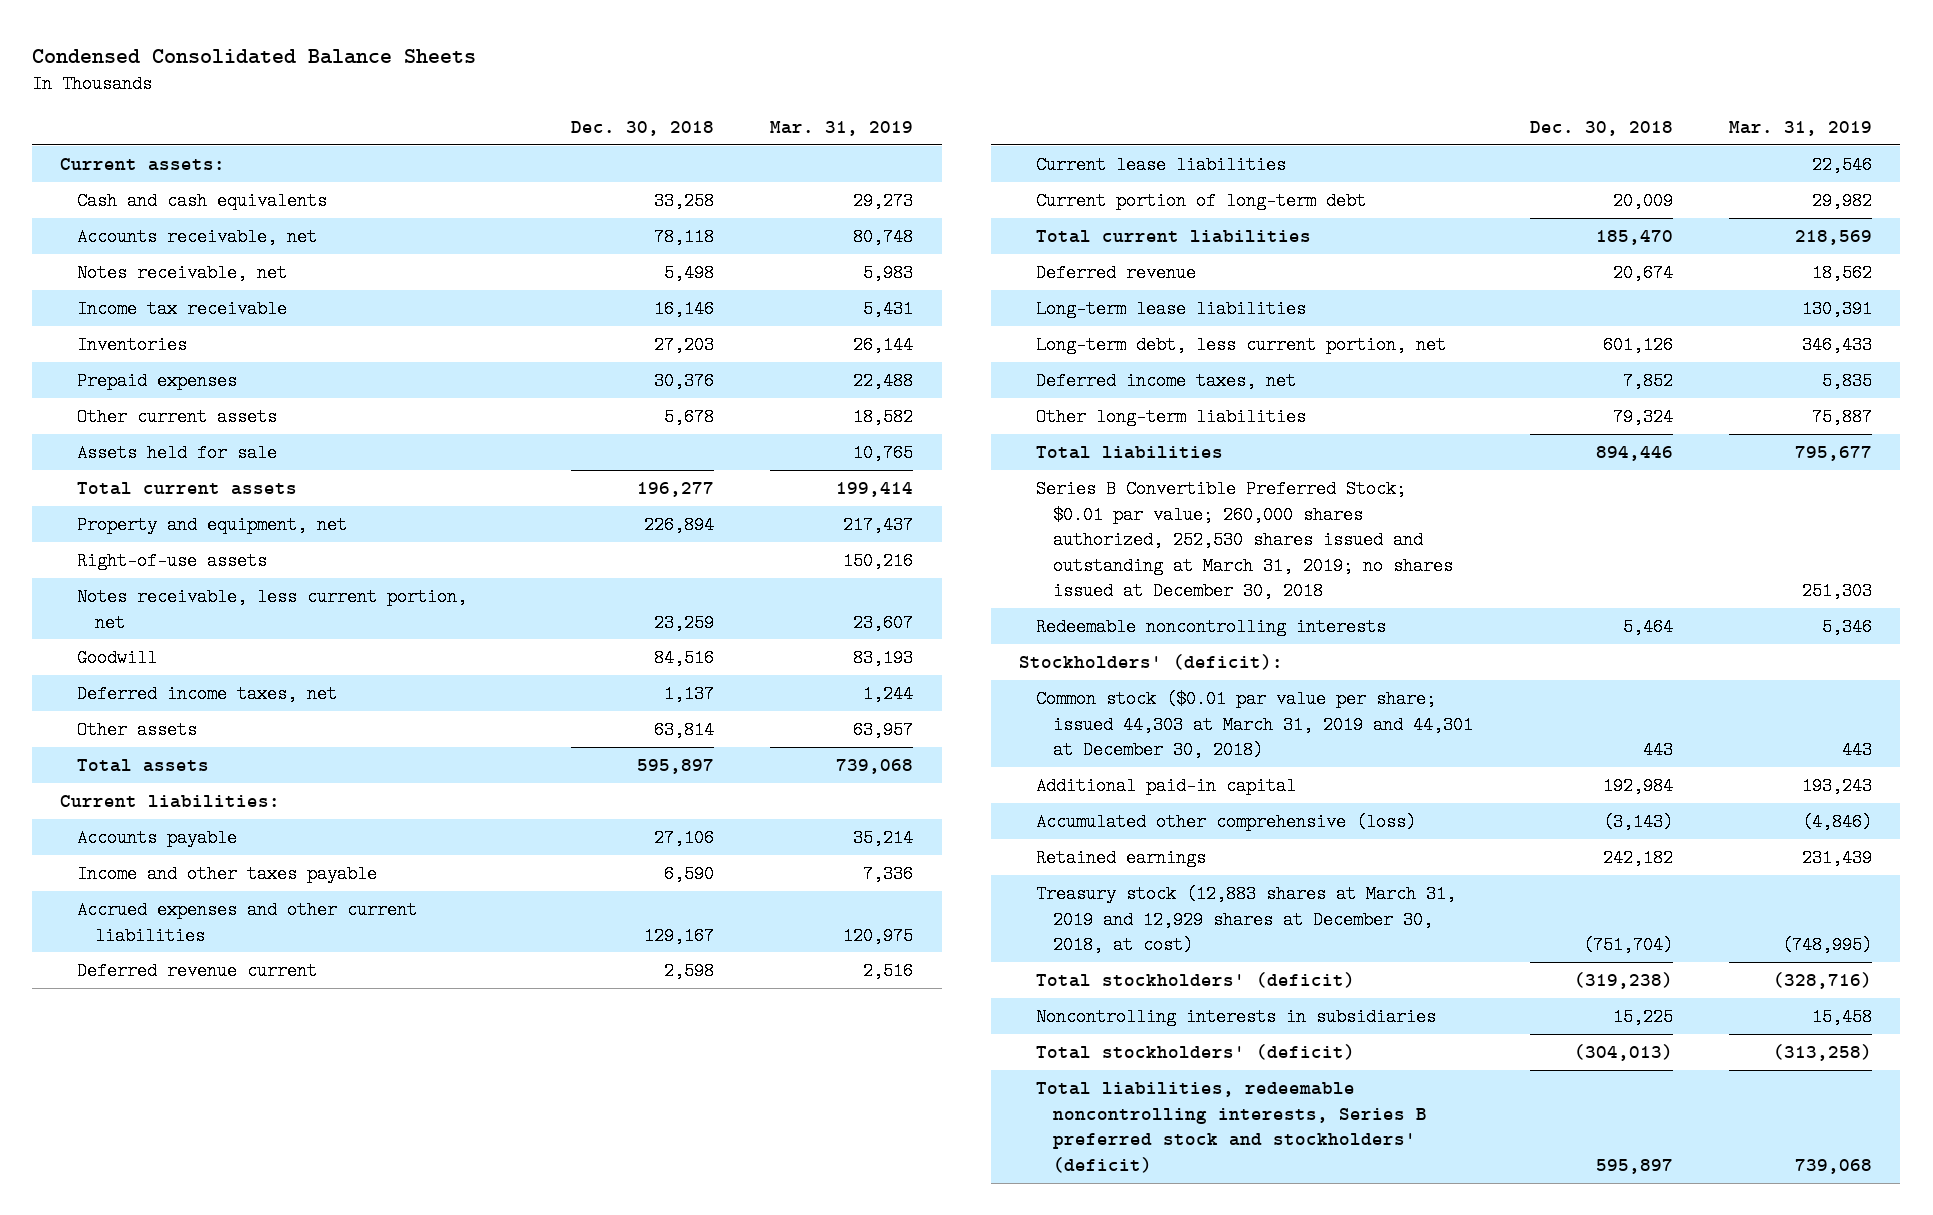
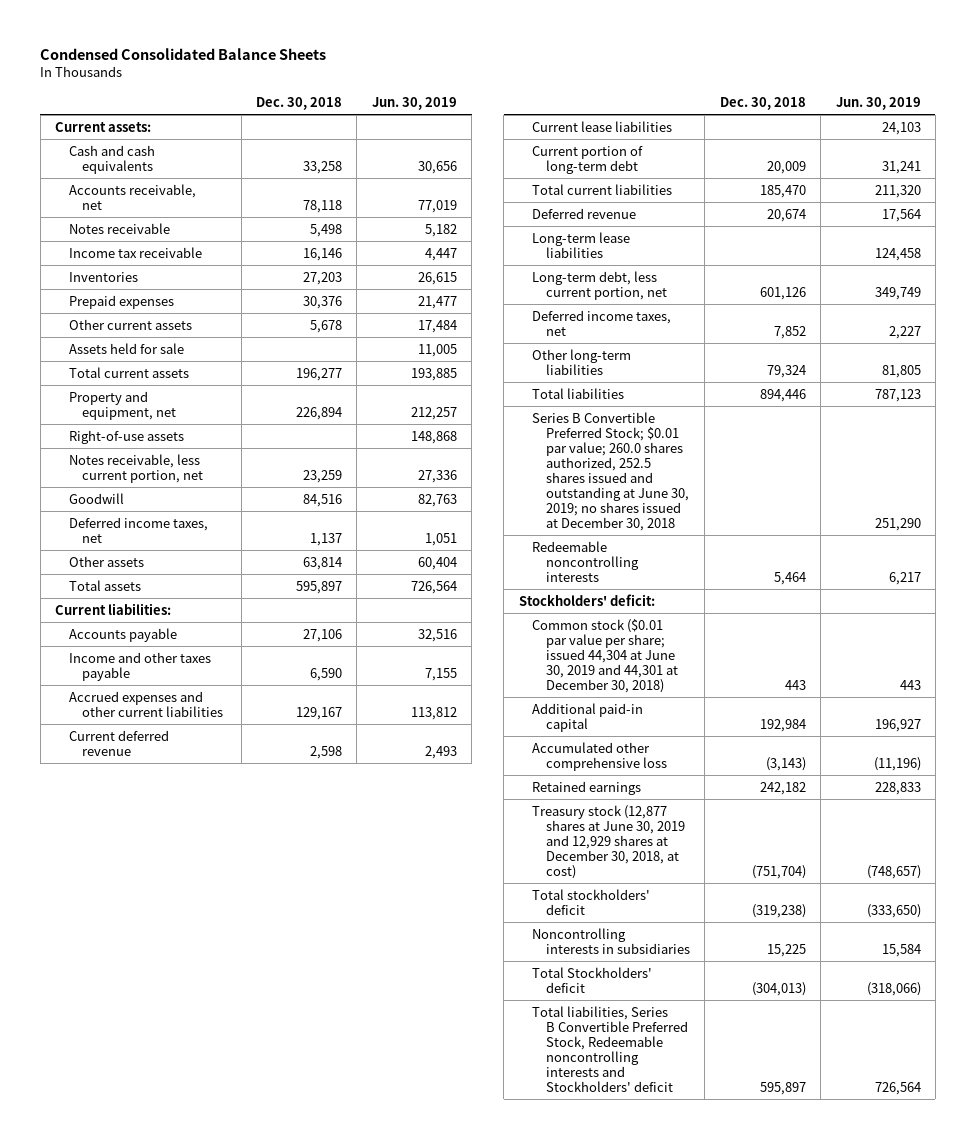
[770,121,914,137] Mar. 31, 2019 -> none
none -> [371,96,457,110] Jun. 30, 2019
[77,263,288,282] Notes receivable, net -> [68,222,170,234] Notes receivable
[77,961,318,980] Deferred revenue current -> [68,729,169,756] Current deferred revenue
[1036,479,1454,601] Series B Convertible Preferred Stock; $0.01 par value; 260,000 shares authorized, 252,530 shares issued and outstanding at March 31, 2019; no shares issued at December 30, 2018 -> [532,411,689,532] Series B Convertible Preferred Stock; $0.01 par value; 260.0 shares authorized, 252.5 shares issued and outstanding at June 30, 2019; no shares issued at December 30, 2018
[1019,653,1284,670] Stockholders' (deficit): -> [518,593,655,606] Stockholders' deficit:
[1036,689,1474,760] Common stock ($0.01 par value per share; issued 44,303 at March 31, 2019 and 44,301 at December 30, 2018) -> [532,618,678,693] Common stock ($0.01 par value per share; issued 44,304 at June 30, 2019 and 44,301 at December 30, 2018)
[1036,812,1417,831] Accumulated other comprehensive (loss) -> [532,741,667,771] Accumulated other comprehensive loss
[1036,884,1457,955] Treasury stock (12,883 shares at March 31, 2019 and 12,929 shares at December 30, 2018, at cost) -> [532,804,685,879] Treasury stock (12,877 shares at June 30, 2019 and 12,929 shares at December 30, 2018, at cost)
[1036,971,1356,988] Total stockholders' (deficit) -> [532,888,651,915] Total stockholders' deficit
[1036,1043,1356,1060] Total stockholders' (deficit) -> [532,966,653,993] Total Stockholders' deficit
[1036,1081,1428,1173] Total liabilities, redeemable noncontrolling interests, Series B preferred stock and stockholders' (deficit) -> [532,1005,688,1092] Total liabilities, Series B Convertible Preferred Stock, Redeemable noncontrolling interests and Stockholders' deficit

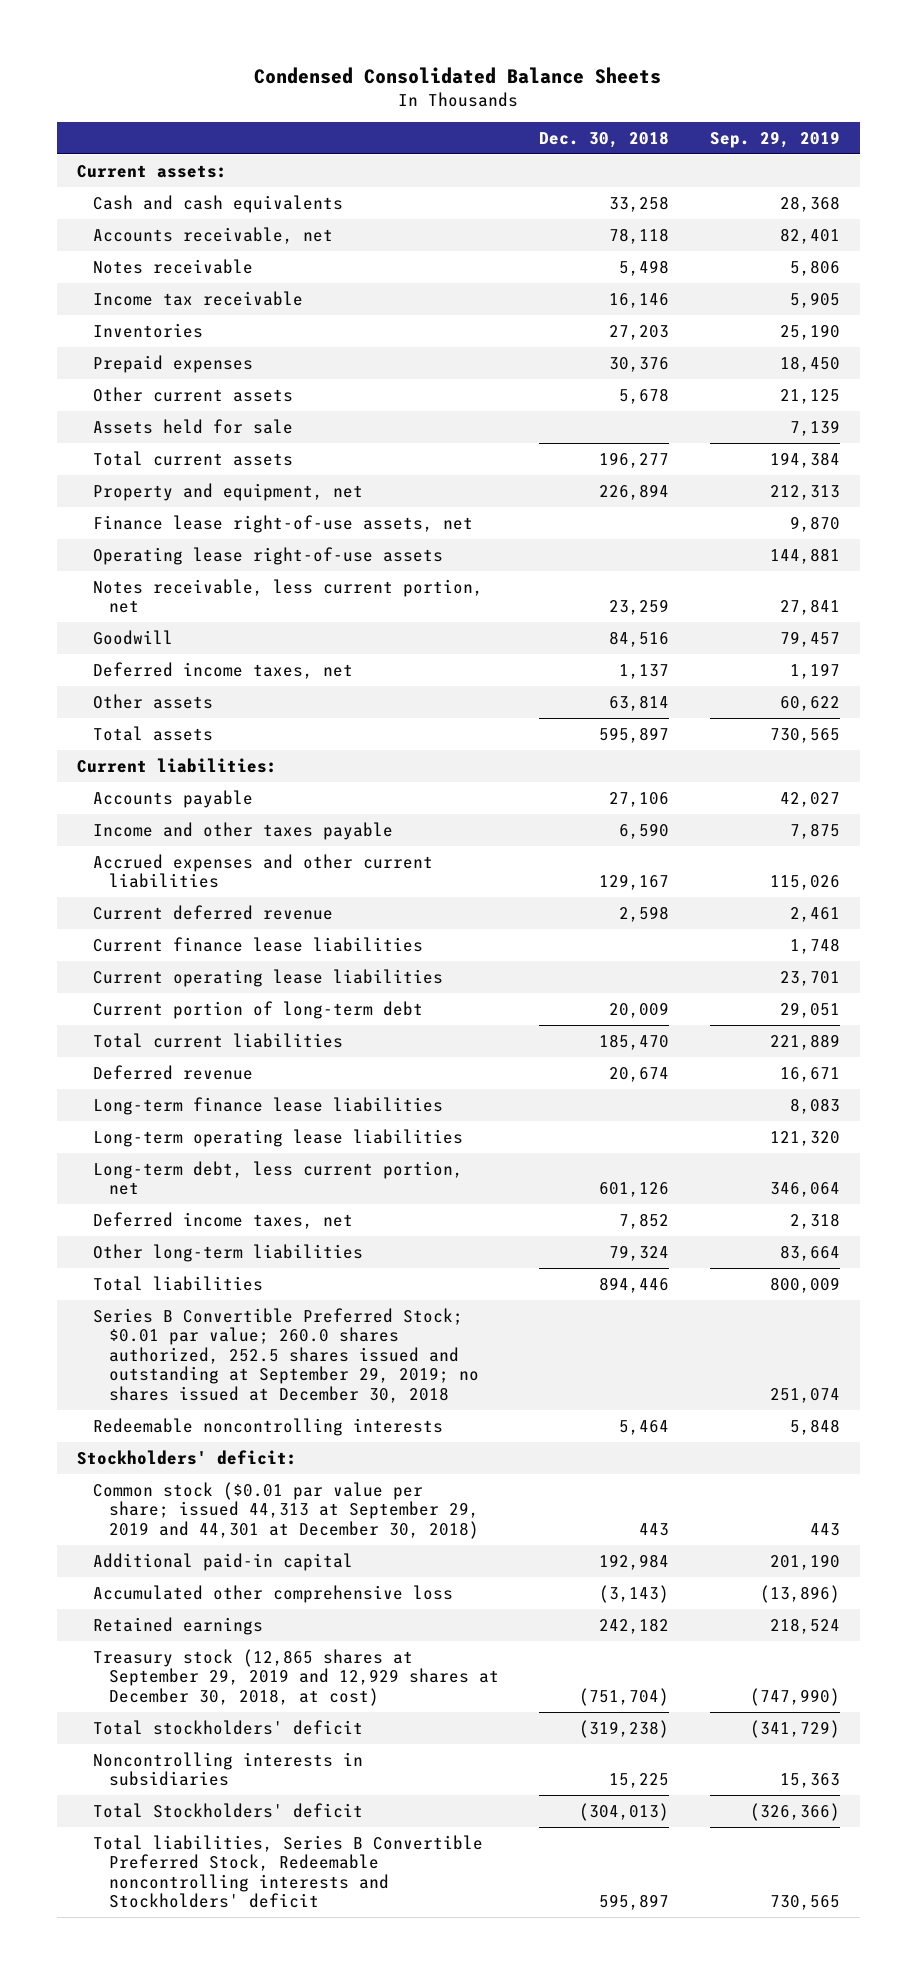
[371,96,457,110] Jun. 30, 2019 -> none
none -> [709,130,840,148] Sep. 29, 2019
none -> [92,514,473,533] Finance lease right-of-use assets, net
[68,429,184,444] Right-of-use assets -> [92,546,443,565] Operating lease right-of-use assets
none -> [92,936,423,952] Current finance lease liabilities
[532,120,673,132] Current lease liabilities -> [92,968,443,987] Current operating lease liabilities
none -> [92,1096,443,1115] Long-term finance lease liabilities
[532,231,631,258] Long-term lease liabilities -> [92,1128,463,1147] Long-term operating lease liabilities
[532,411,689,532] Series B Convertible Preferred Stock; $0.01 par value; 260.0 shares authorized, 252.5 shares issued and outstanding at June 30, 2019; no shares issued at December 30, 2018 -> [92,1307,479,1403] Series B Convertible Preferred Stock; $0.01 par value; 260.0 shares authorized, 252.5 shares issued and outstanding at September 29, 2019; no shares issued at December 30, 2018
[532,618,678,693] Common stock ($0.01 par value per share; issued 44,304 at June 30, 2019 and 44,301 at December 30, 2018) -> [92,1481,479,1539] Common stock ($0.01 par value per share; issued 44,313 at September 29, 2019 and 44,301 at December 30, 2018)
[532,804,685,879] Treasury stock (12,877 shares at June 30, 2019 and 12,929 shares at December 30, 2018, at cost) -> [92,1648,499,1706] Treasury stock (12,865 shares at September 29, 2019 and 12,929 shares at December 30, 2018, at cost)

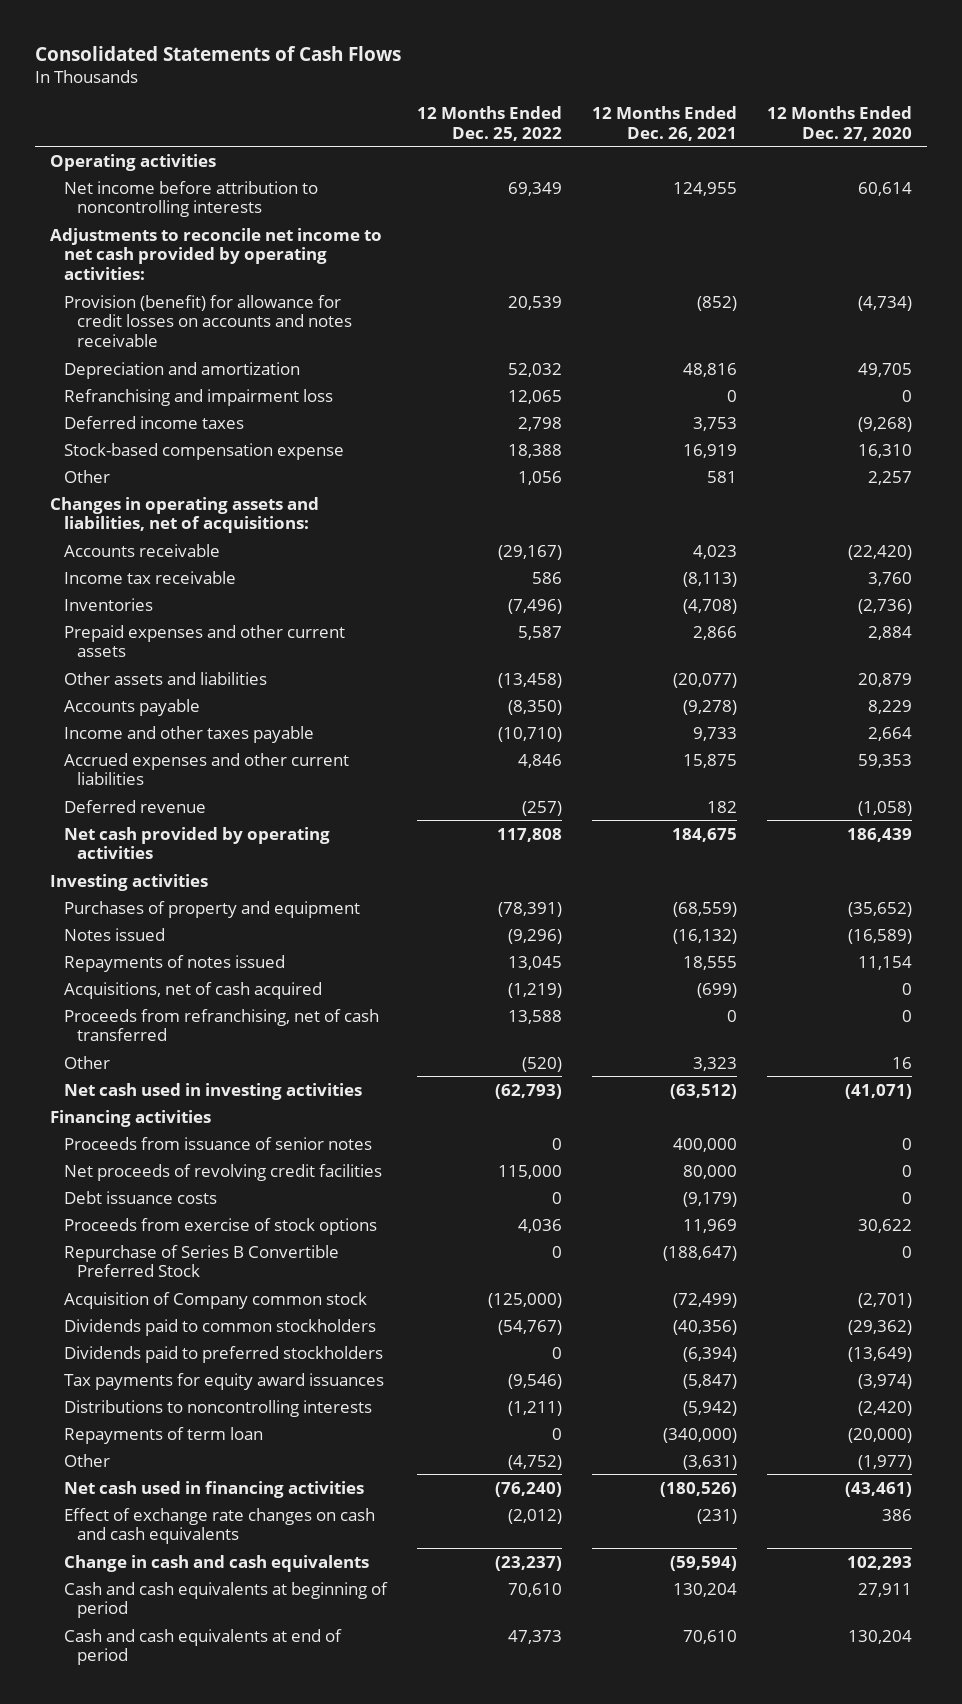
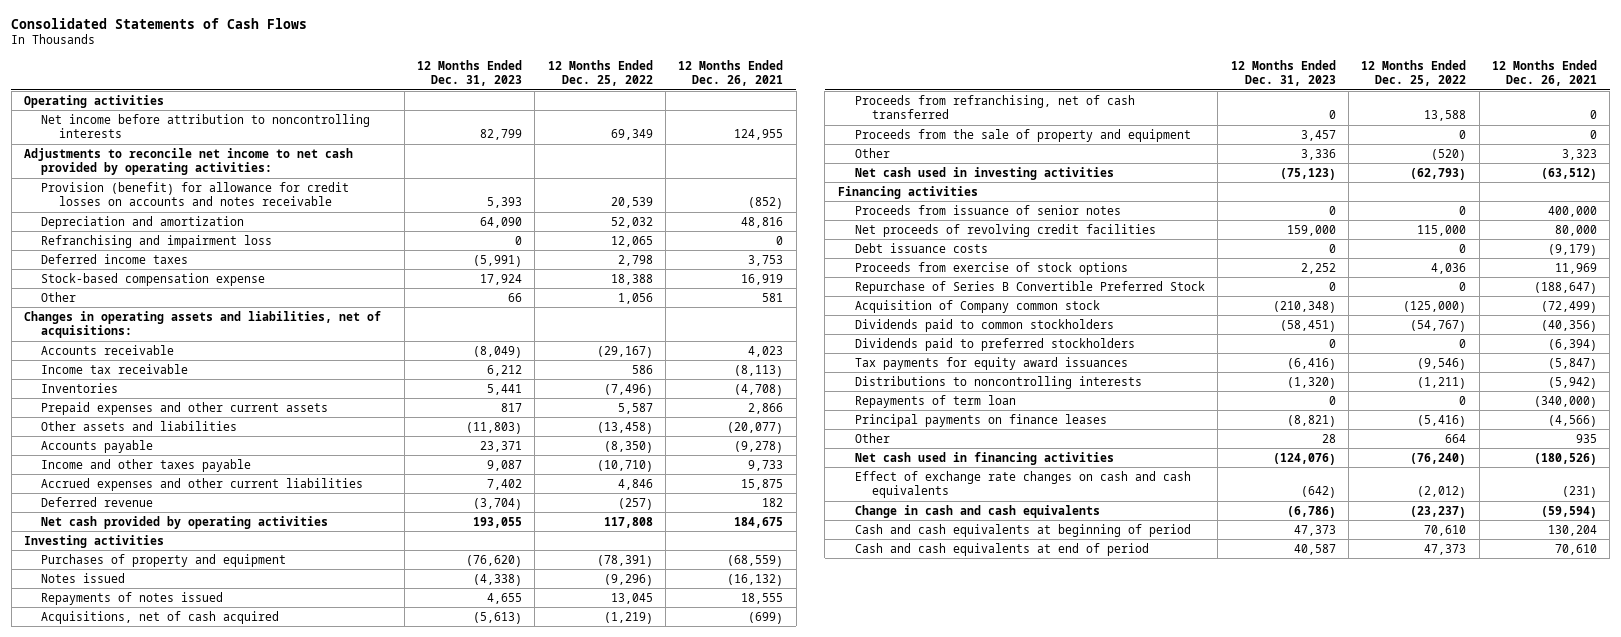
[767,105,913,141] 12 Months Ended Dec. 27, 2020 -> none
none -> [417,59,523,87] 12 Months Ended Dec. 31, 2023
none -> [854,128,1191,142] Proceeds from the sale of property and equipment
none -> [854,413,1107,427] Principal payments on finance leases
[507,1454,562,1470] (4,752) -> [1445,433,1467,443] 664
[682,1454,737,1470] (3,631) -> [1576,433,1598,443] 935

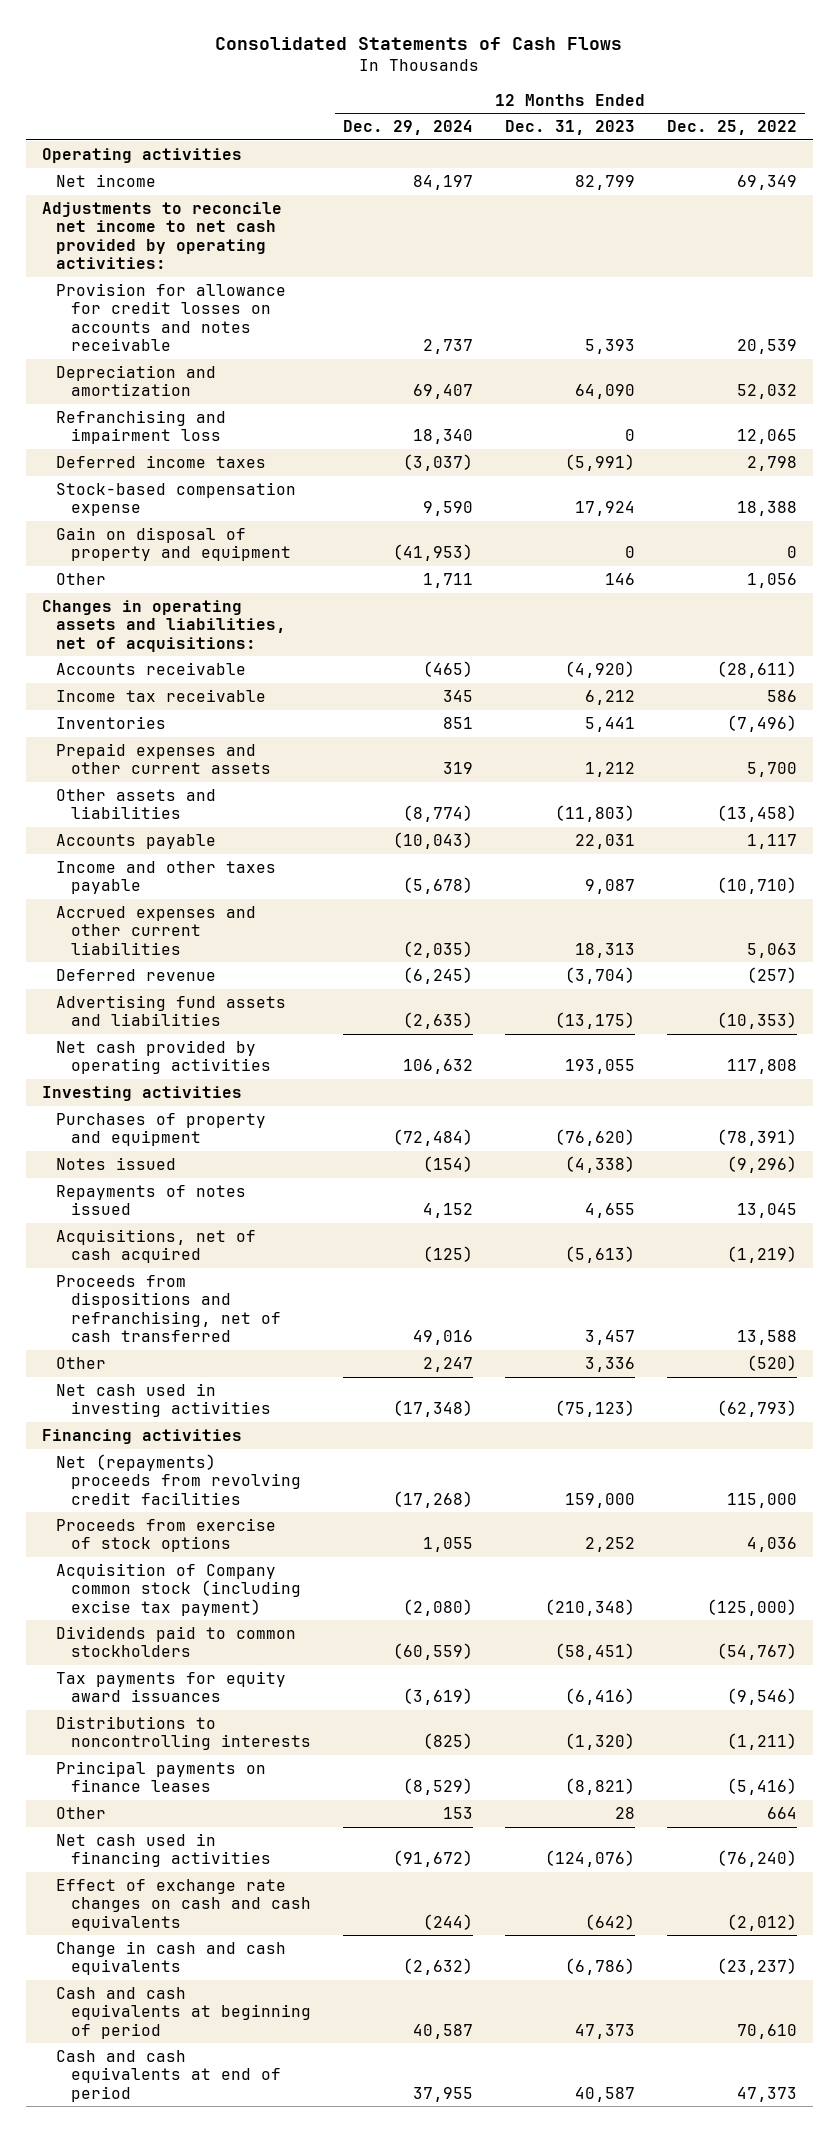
[678,59,784,87] 12 Months Ended Dec. 26, 2021 -> none
none -> [342,120,473,136] Dec. 29, 2024
[41,113,371,139] Net income before attribution to noncontrolling interests -> [56,173,157,187] Net income
[41,181,350,207] Provision (benefit) for allowance for credit losses on accounts and notes receivable -> [56,282,287,352] Provision for allowance for credit losses on accounts and notes receivable
none -> [56,526,291,562] Gain on disposal of property and equipment
[508,292,523,302] 66 -> [604,572,635,585] 146
[473,345,523,358] (8,049) -> [564,660,635,678] (4,920)
[596,345,653,358] (29,167) -> [716,660,797,678] (28,611)
[501,402,523,412] 817 -> [584,762,635,778] 1,212
[617,402,653,414] 5,587 -> [746,762,797,778] 5,700
[480,440,523,452] 23,371 -> [574,833,635,849] 22,031
[603,440,653,453] (8,350) -> [746,833,797,849] 1,117
[487,478,523,490] 7,402 -> [574,942,635,958] 18,313
[617,478,653,490] 4,846 -> [746,942,797,958] 5,063
none -> [56,994,287,1027] Advertising fund assets and liabilities
[854,128,1191,142] Proceeds from the sale of property and equipment -> none
[854,94,1135,120] Proceeds from refranchising, net of cash transferred -> [56,1274,281,1343] Proceeds from dispositions and refranchising, net of cash transferred
[1328,110,1336,120] 0 -> [584,1330,635,1346] 3,457
[854,204,1121,215] Proceeds from issuance of senior notes -> none
[854,242,988,253] Debt issuance costs -> none
[854,223,1156,237] Net proceeds of revolving credit facilities -> [56,1453,301,1505] Net (repayments) proceeds from revolving credit facilities
[854,280,1205,294] Repurchase of Series B Convertible Preferred Stock -> none
[854,299,1100,313] Acquisition of Company common stock -> [56,1562,301,1616] Acquisition of Company common stock (including excise tax payment)
[854,337,1135,351] Dividends paid to preferred stockholders -> none
[854,394,1016,408] Repayments of term loan -> none

